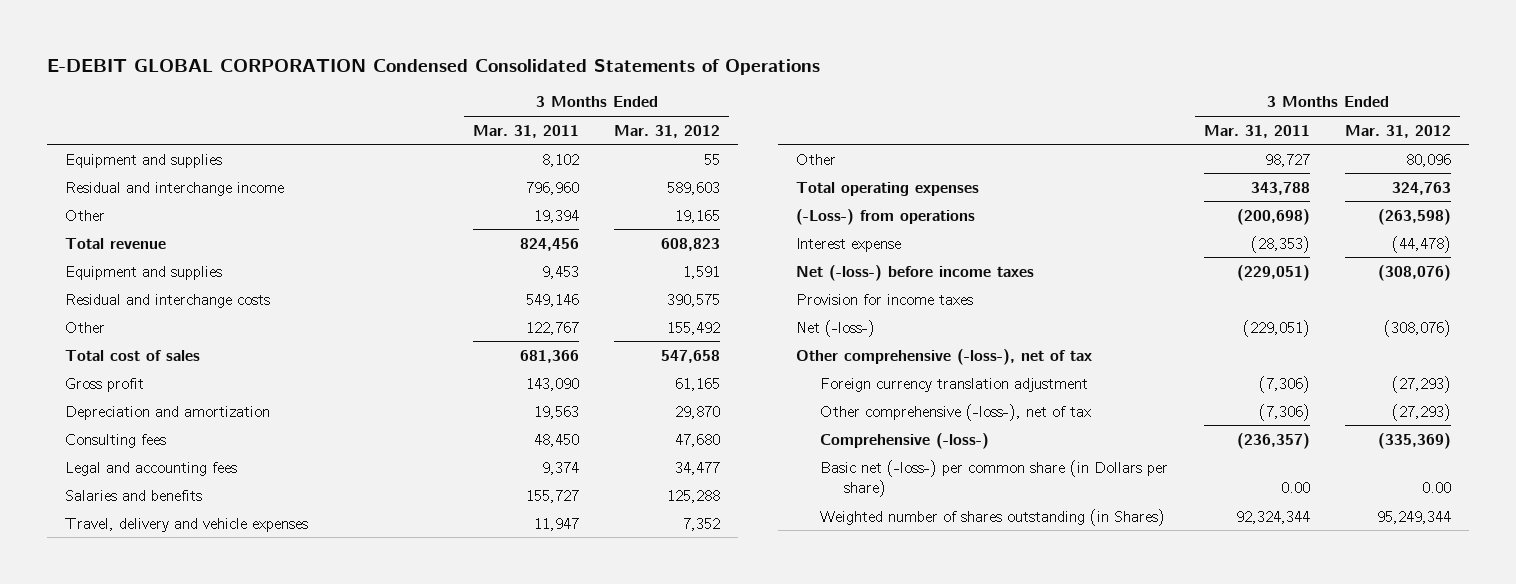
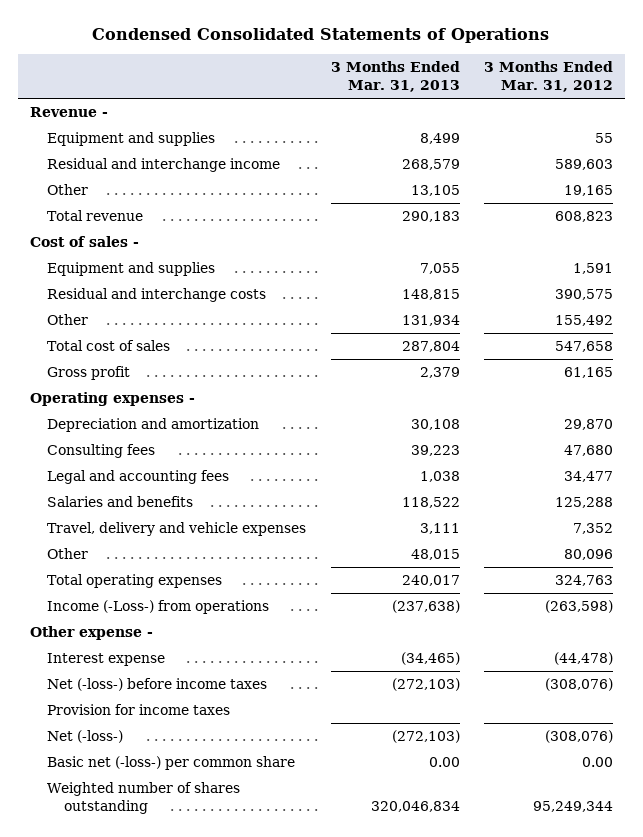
[46,58,820,75] E-DEBIT GLOBAL CORPORATION Condensed Consolidated Statements of Operations -> [92,28,550,44] Condensed Consolidated Statements of Operations
[472,124,579,138] Mar. 31, 2011 -> none
none -> [330,61,460,93] 3 Months Ended Mar. 31, 2013
none -> [30,107,109,118] Revenue -
none -> [30,236,140,248] Cost of sales -
none -> [30,392,196,407] Operating expenses -
[795,208,975,225] (-Loss-) from operations -> [47,600,270,615] Income (-Loss-) from operations
none -> [30,626,154,641] Other expense -
[795,348,1092,365] Other comprehensive (-loss-), net of tax -> none
[820,377,1089,392] Foreign currency translation adjustment -> none
[820,403,1092,421] Other comprehensive (-loss-), net of tax -> none
[820,432,990,449] Comprehensive (-loss-) -> none
[820,459,1169,497] Basic net (-loss-) per common share (in Dollars per share) -> [47,756,296,771] Basic net (-loss-) per common share
[820,508,1166,526] Weighted number of shares outstanding (in Shares) -> [47,782,241,815] Weighted number of shares outstanding

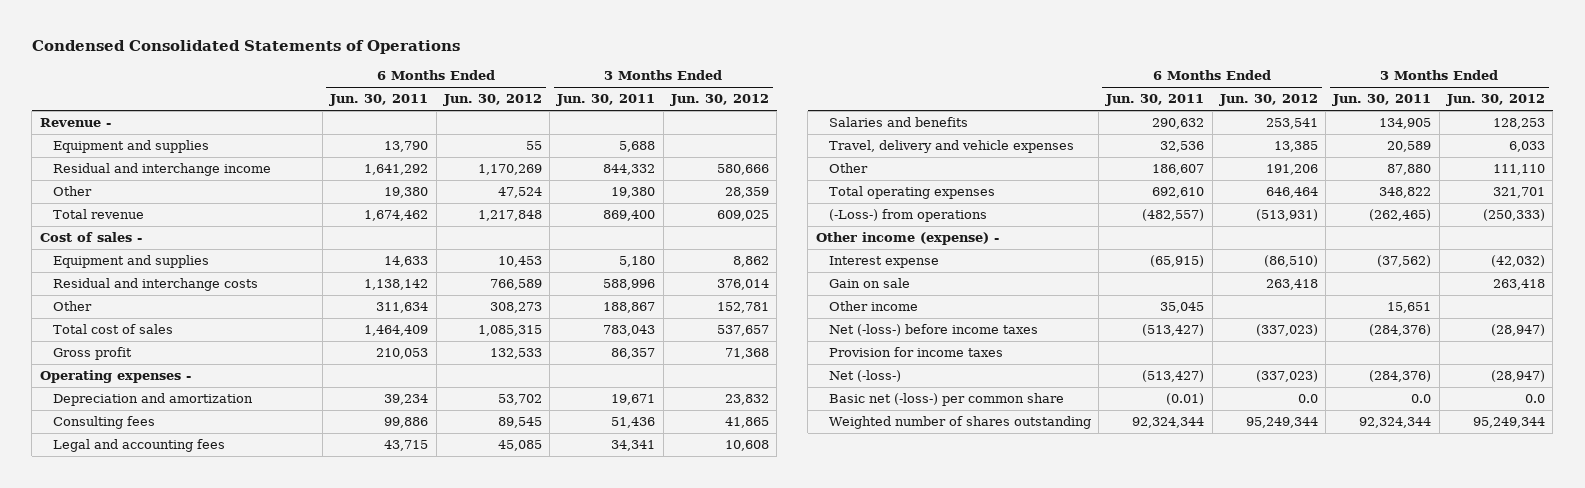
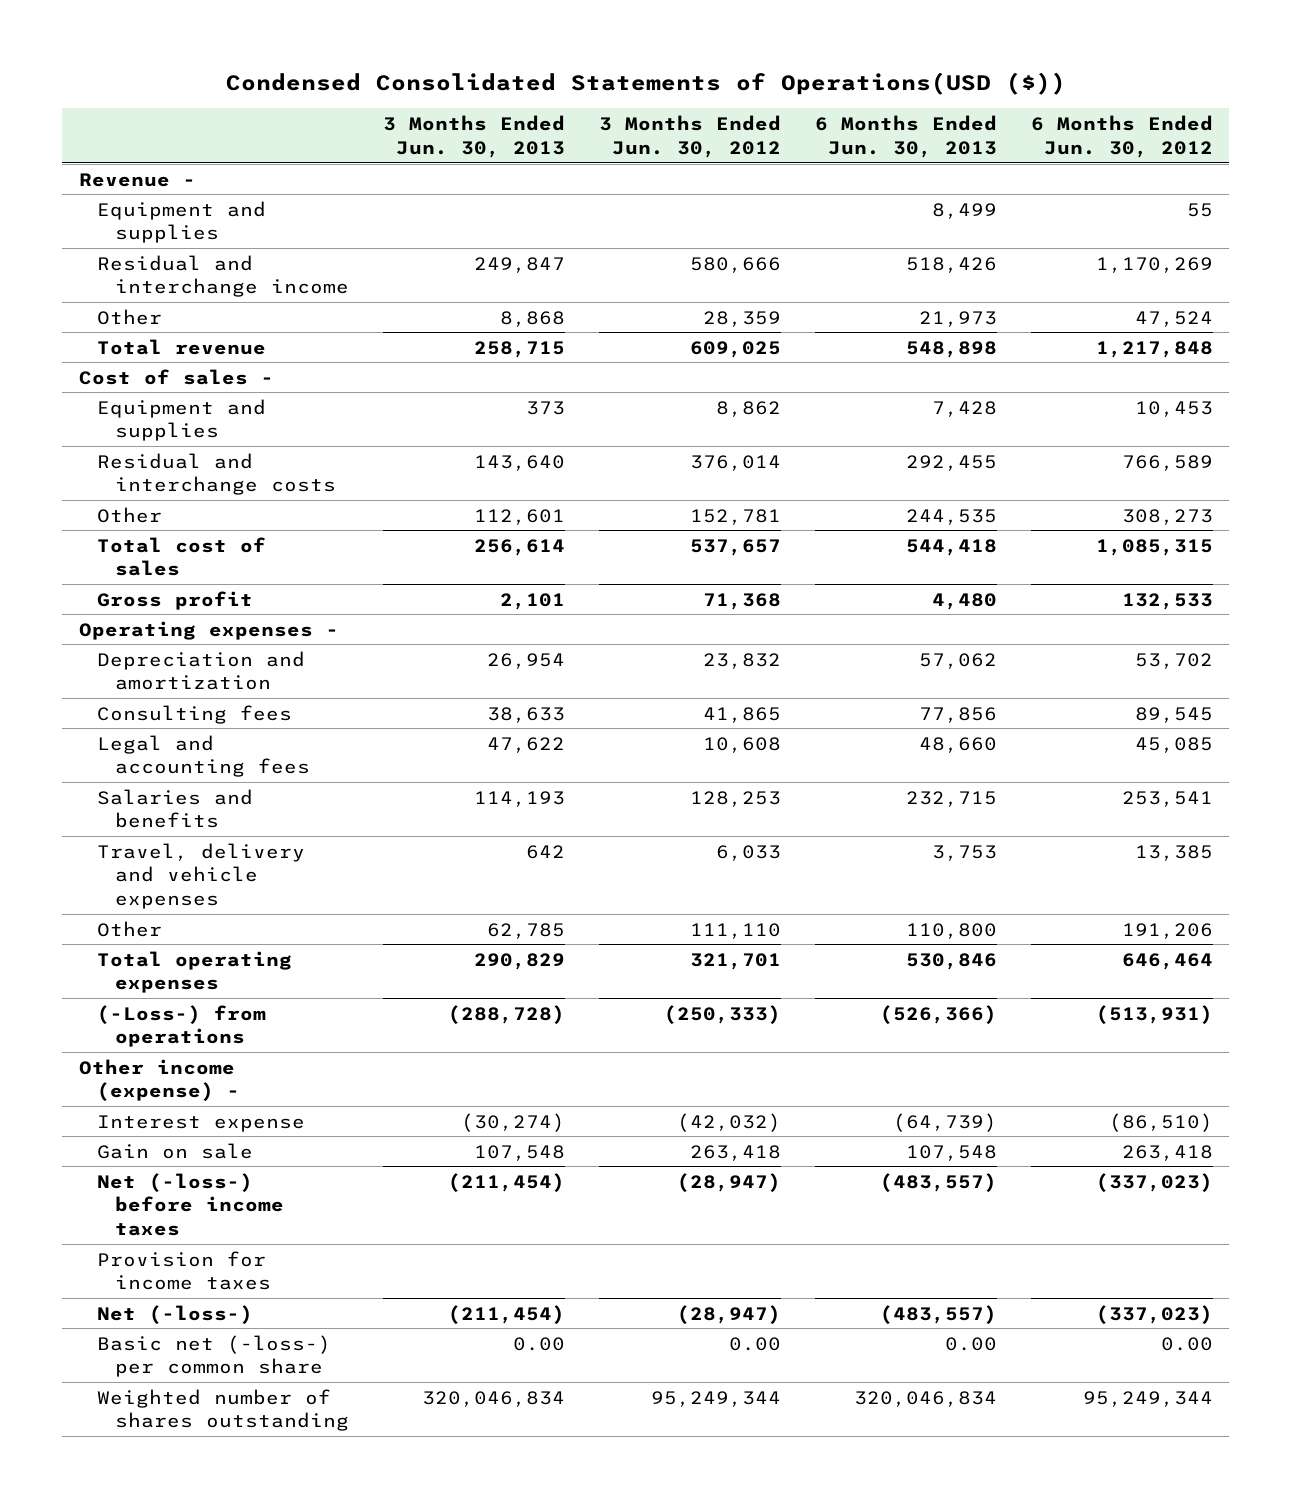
[31,40,460,55] Condensed Consolidated Statements of Operations -> [225,72,1066,96] Condensed Consolidated Statements of Operations(USD ($))
[329,94,429,107] Jun. 30, 2011 -> none
[556,94,656,107] Jun. 30, 2011 -> none
none -> [382,115,565,158] 3 Months Ended Jun. 30, 2013
none -> [814,115,997,158] 6 Months Ended Jun. 30, 2013
[828,301,918,312] Other income -> none
[1297,394,1318,404] 0.0 -> [1160,1336,1213,1351] 0.00
[1524,394,1545,404] 0.0 -> [728,1336,781,1351] 0.00

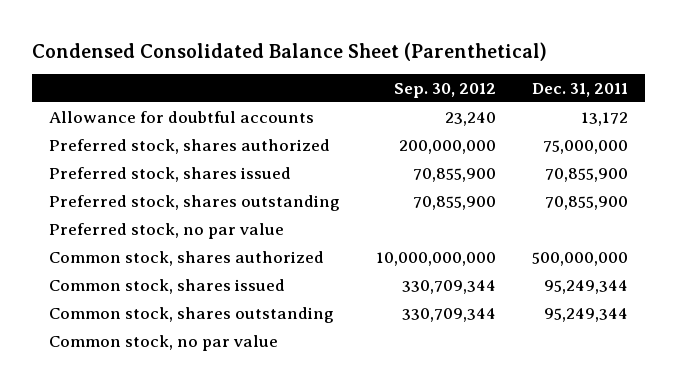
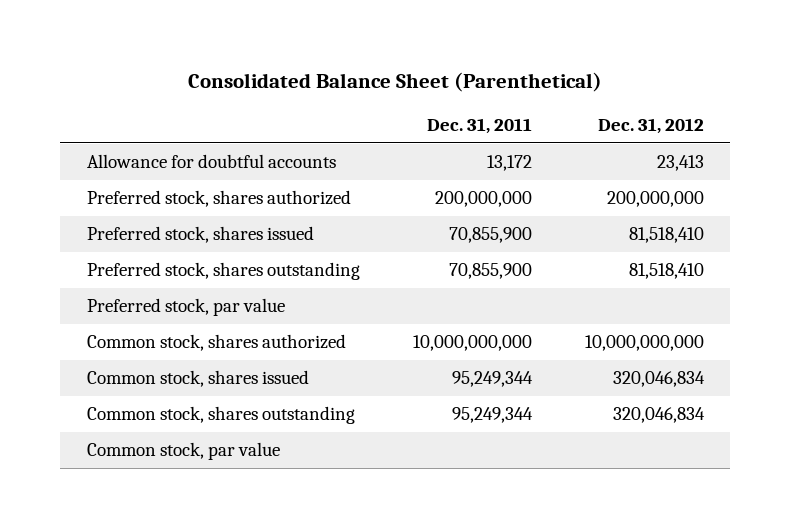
[31,41,547,61] Condensed Consolidated Balance Sheet (Parenthetical) -> [188,72,603,93] Consolidated Balance Sheet (Parenthetical)
[393,82,496,98] Sep. 30, 2012 -> none
none -> [597,117,704,134] Dec. 31, 2012
[542,139,628,154] 75,000,000 -> [434,191,532,208] 200,000,000
[49,222,285,239] Preferred stock, no par value -> [86,298,285,317] Preferred stock, par value
[531,251,628,266] 500,000,000 -> [412,335,532,352] 10,000,000,000
[49,334,279,351] Common stock, no par value -> [86,442,280,461] Common stock, par value

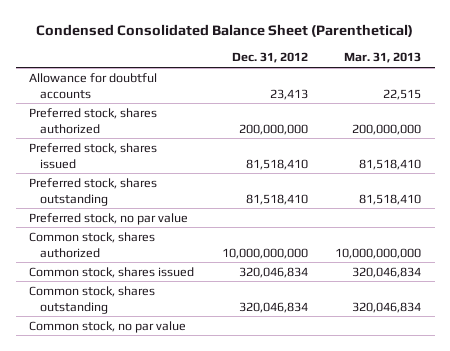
[188,72,603,93] Consolidated Balance Sheet (Parenthetical) -> [36,24,414,38] Condensed Consolidated Balance Sheet (Parenthetical)
[426,117,532,134] Dec. 31, 2011 -> none
none -> [343,52,421,64] Mar. 31, 2013
[86,298,285,317] Preferred stock, par value -> [29,212,189,225] Preferred stock, no par value
[86,442,280,461] Common stock, par value -> [29,320,187,333] Common stock, no par value

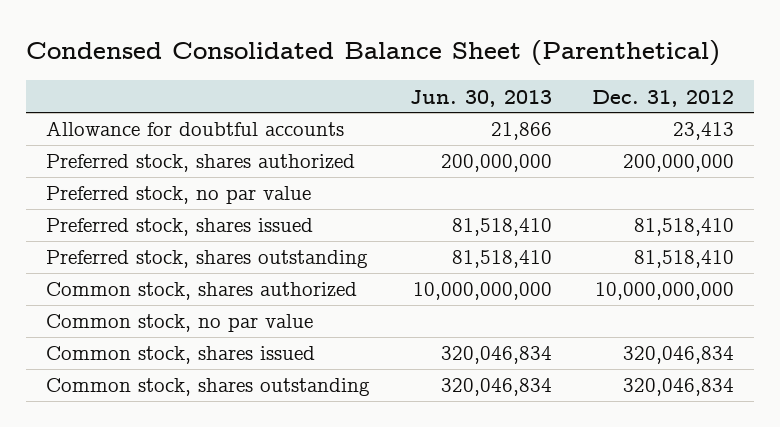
[343,52,421,64] Mar. 31, 2013 -> none
none -> [410,89,553,107] Jun. 30, 2013
[29,212,189,225] Preferred stock, no par value -> [46,186,312,205] Preferred stock, no par value
[29,320,187,333] Common stock, no par value -> [46,314,314,333] Common stock, no par value

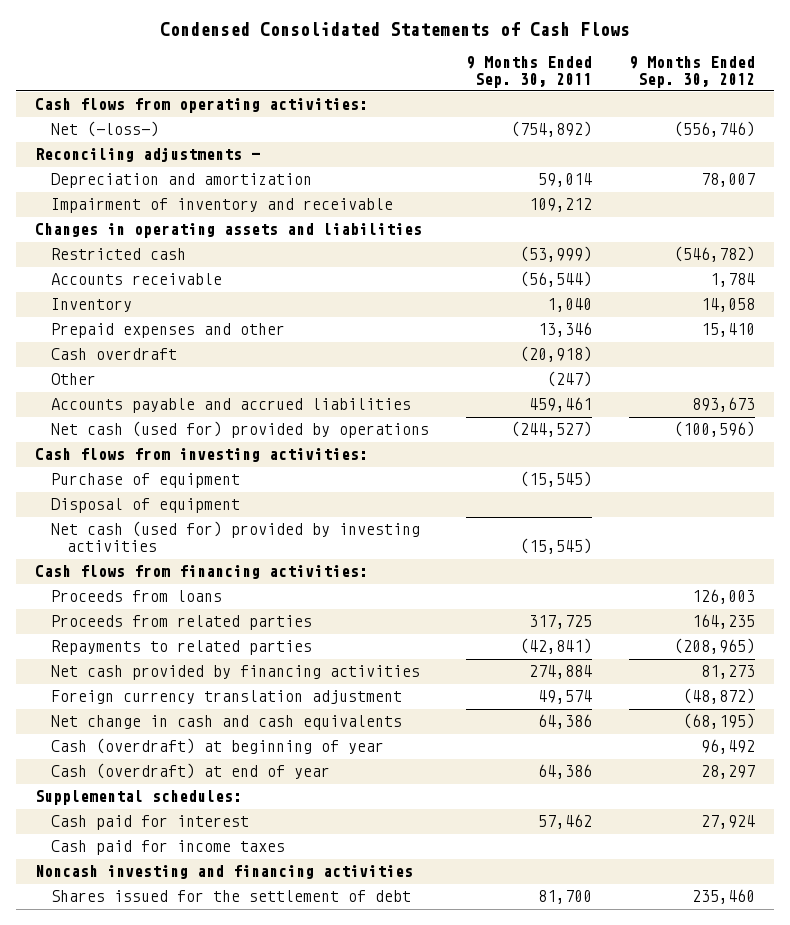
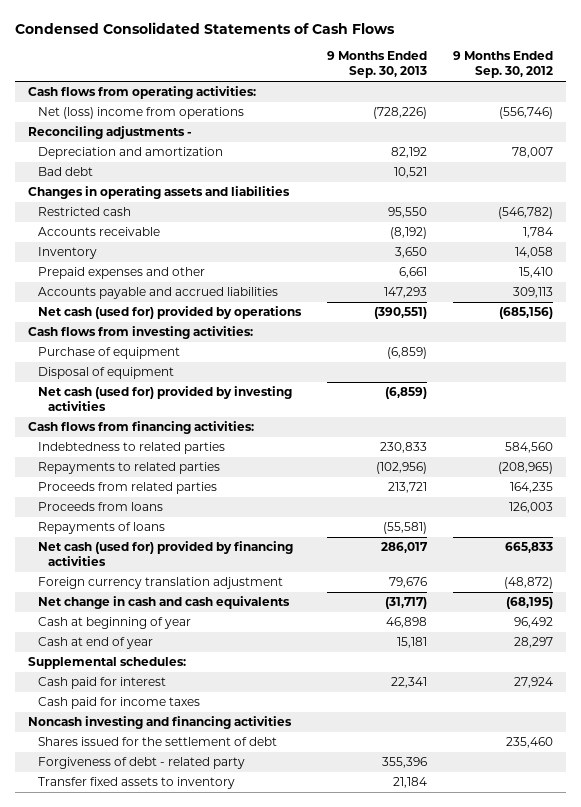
[465,55,592,88] 9 Months Ended Sep. 30, 2011 -> none
none -> [326,51,427,79] 9 Months Ended Sep. 30, 2013
[50,121,159,138] Net (-loss-) -> [38,107,245,120] Net (loss) income from operations
[50,198,393,214] Impairment of inventory and receivable -> none
none -> [38,167,94,177] Bad debt
[50,348,177,361] Cash overdraft -> none
[50,373,96,386] Other -> none
[692,397,756,413] 893,673 -> [512,287,553,299] 309,113
[674,421,756,438] (100,596) -> [498,307,553,320] (685,156)
none -> [38,442,226,455] Indebtedness to related parties
[50,615,312,631] Proceeds from related parties -> [38,482,218,495] Proceeds from related parties
[50,590,222,603] Proceeds from loans -> [38,502,164,512] Proceeds from loans
none -> [38,522,166,535] Repayments of loans
[50,665,420,681] Net cash provided by financing activities -> [38,541,294,567] Net cash (used for) provided by financing activities
[701,665,756,680] 81,273 -> [504,542,553,554] 665,833
[50,738,384,755] Cash (overdraft) at beginning of year -> [38,617,192,630] Cash at beginning of year
[50,763,330,780] Cash (overdraft) at end of year -> [38,637,154,650] Cash at end of year
none -> [38,757,246,770] Forgiveness of debt - related party
none -> [38,777,236,790] Transfer fixed assets to inventory

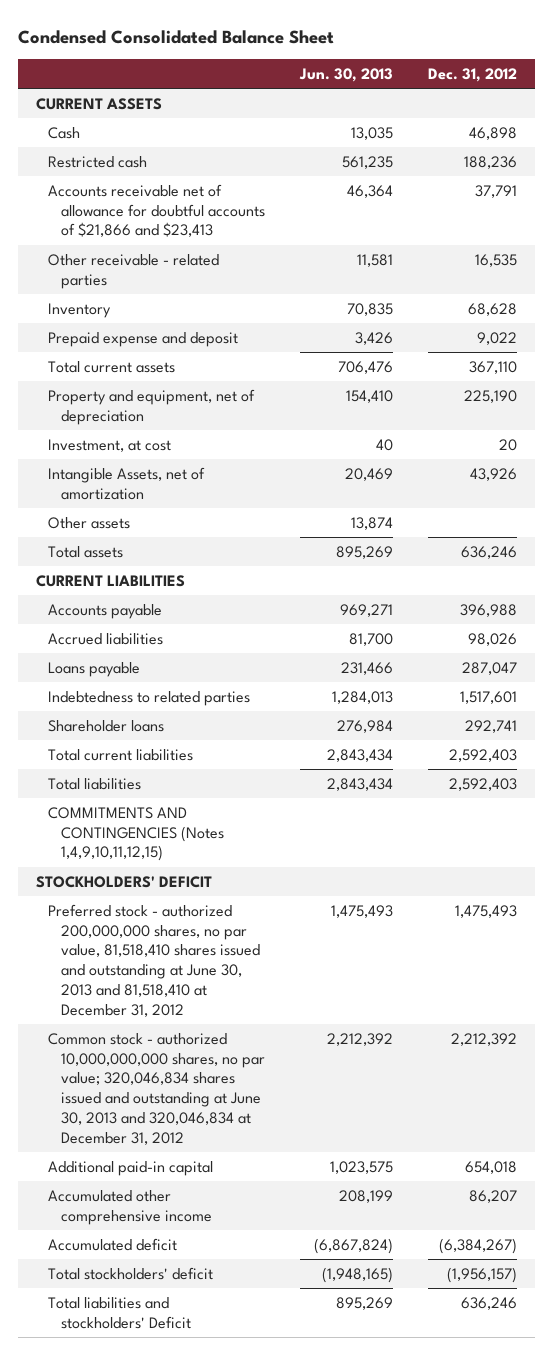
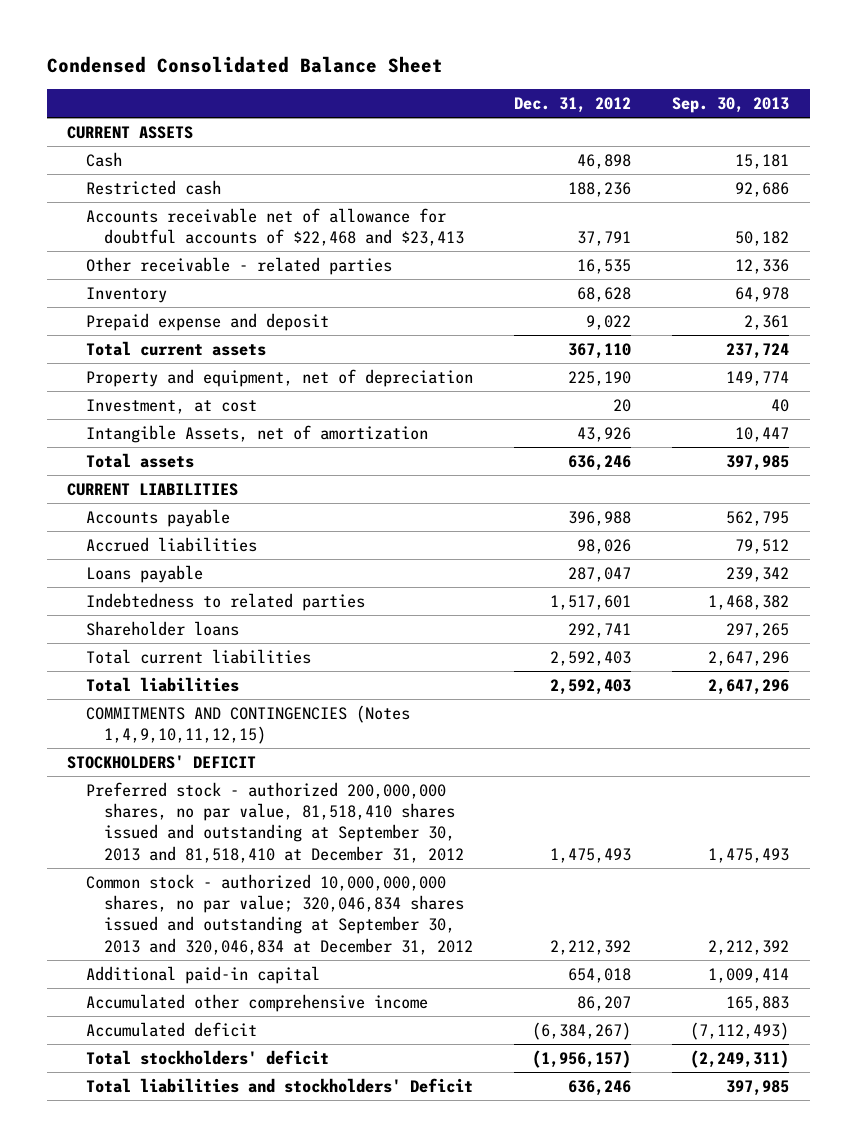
[298,67,393,82] Jun. 30, 2013 -> none
none -> [672,96,790,113] Sep. 30, 2013
[48,183,265,238] Accounts receivable net of allowance for doubtful accounts of $21,866 and $23,413 -> [85,207,464,247] Accounts receivable net of allowance for doubtful accounts of $22,468 and $23,413
[48,516,131,529] Other assets -> none
[48,903,260,1017] Preferred stock - authorized 200,000,000 shares, no par value, 81,518,410 shares issued and outstanding at June 30, 2013 and 81,518,410 at December 31, 2012 -> [85,781,464,863] Preferred stock - authorized 200,000,000 shares, no par value, 81,518,410 shares issued and outstanding at September 30, 2013 and 81,518,410 at December 31, 2012
[48,1032,265,1145] Common stock - authorized 10,000,000,000 shares, no par value; 320,046,834 shares issued and outstanding at June 30, 2013 and 320,046,834 at December 31, 2012 -> [85,873,473,955] Common stock - authorized 10,000,000,000 shares, no par value; 320,046,834 shares issued and outstanding at September 30, 2013 and 320,046,834 at December 31, 2012

